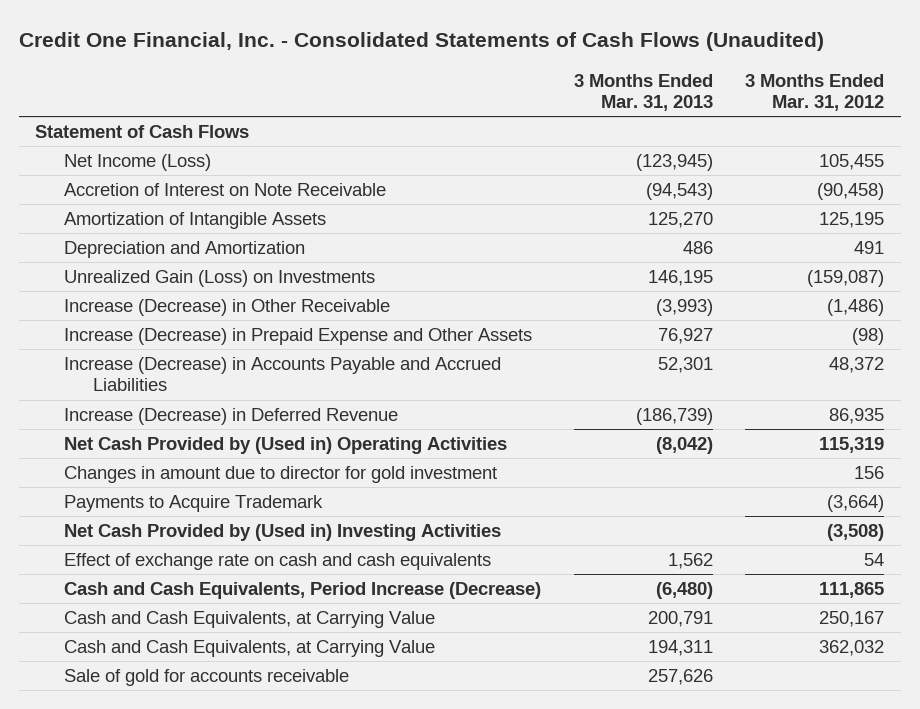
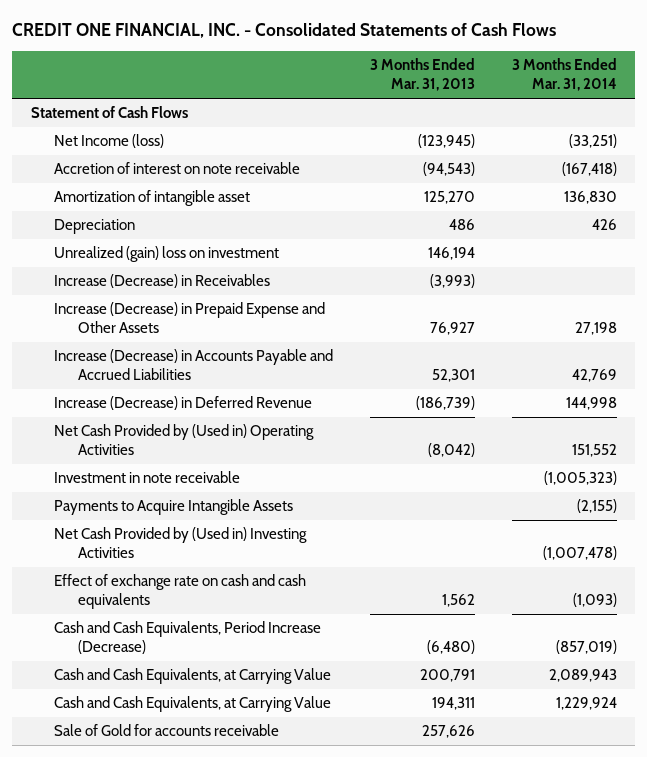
[19,32,825,52] Credit One Financial, Inc. - Consolidated Statements of Cash Flows (Unaudited) -> [12,22,557,38] CREDIT ONE FINANCIAL, INC. - Consolidated Statements of Cash Flows
[745,73,885,112] 3 Months Ended Mar. 31, 2012 -> none
none -> [511,58,617,92] 3 Months Ended Mar. 31, 2014
[64,153,212,171] Net Income (Loss) -> [54,134,165,149] Net Income (loss)
[64,182,387,196] Accretion of Interest on Note Receivable -> [54,162,301,175] Accretion of interest on note receivable
[64,211,327,229] Amortization of Intangible Assets -> [54,190,251,207] Amortization of intangible asset
[64,240,306,258] Depreciation and Amortization -> [54,219,136,235] Depreciation
[64,269,376,287] Unrealized Gain (Loss) on Investments -> [54,246,280,263] Unrealized (gain) loss on investment
[647,269,713,286] 146,195 -> [427,247,475,261] 146,194
[64,298,391,316] Increase (Decrease) in Other Receivable -> [54,274,271,289] Increase (Decrease) in Receivables
[64,465,498,483] Changes in amount due to director for gold investment -> none
none -> [54,471,241,484] Investment in note receivable
[64,494,324,512] Payments to Acquire Trademark -> [54,499,294,516] Payments to Acquire Intangible Assets
[64,668,350,686] Sale of gold for accounts receivable -> [54,724,280,737] Sale of Gold for accounts receivable

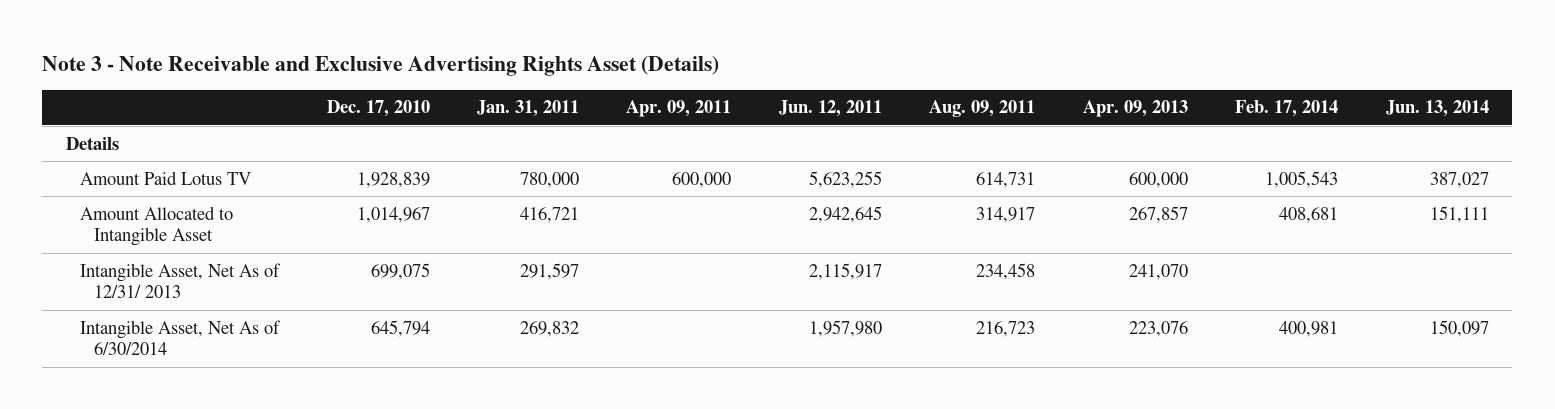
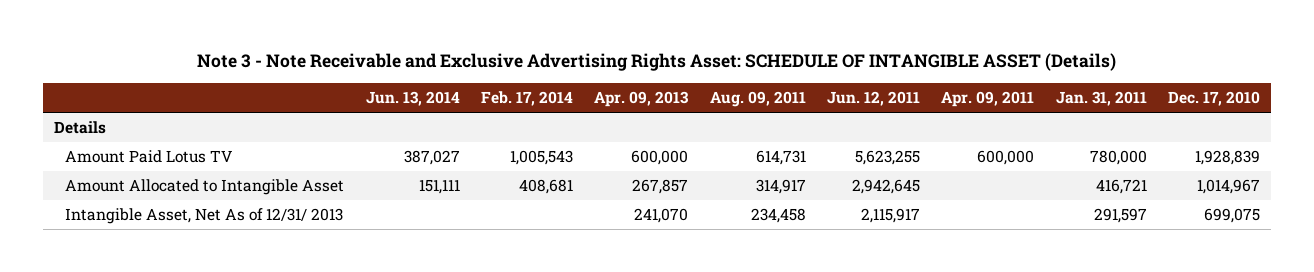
[42,56,720,77] Note 3 - Note Receivable and Exclusive Advertising Rights Asset (Details) -> [197,53,1117,72] Note 3 - Note Receivable and Exclusive Advertising Rights Asset: SCHEDULE OF INTANGIBLE ASSET (Details)
[80,319,282,356] Intangible Asset, Net As of 6/30/2014 -> none

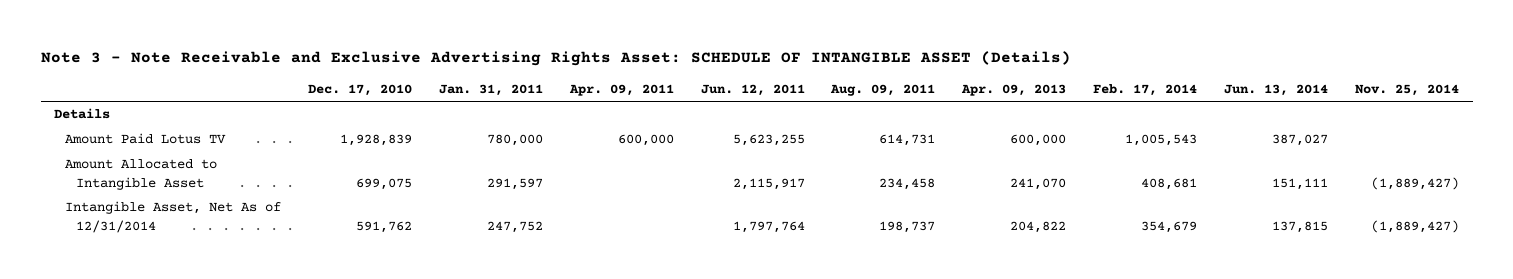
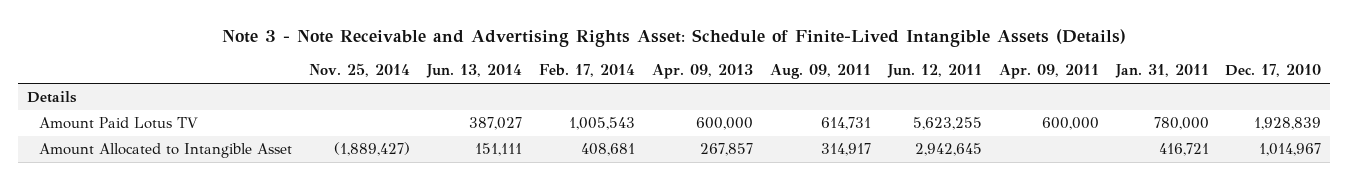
[40,51,1071,67] Note 3 - Note Receivable and Exclusive Advertising Rights Asset: SCHEDULE OF INTANGIBLE ASSET (Details) -> [222,28,1127,47] Note 3 - Note Receivable and Advertising Rights Asset: Schedule of Finite-Lived Intangible Assets (Details)
[64,201,281,233] Intangible Asset, Net As of 12/31/2014 -> none
[355,177,412,190] 699,075 -> [1259,143,1322,157] 1,014,967
[486,177,543,190] 291,597 -> [1158,143,1209,157] 416,721
[732,177,805,190] 2,115,917 -> [914,143,982,157] 2,942,645
[879,177,936,190] 234,458 -> [820,143,871,157] 314,917
[1010,177,1067,190] 241,070 -> [699,143,753,157] 267,857

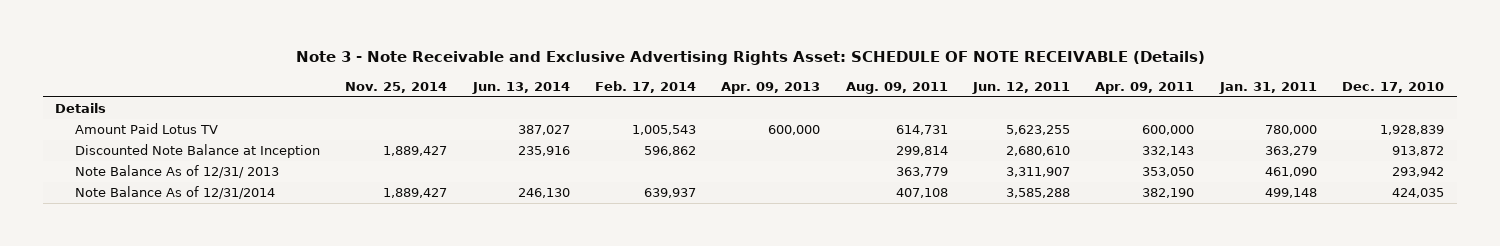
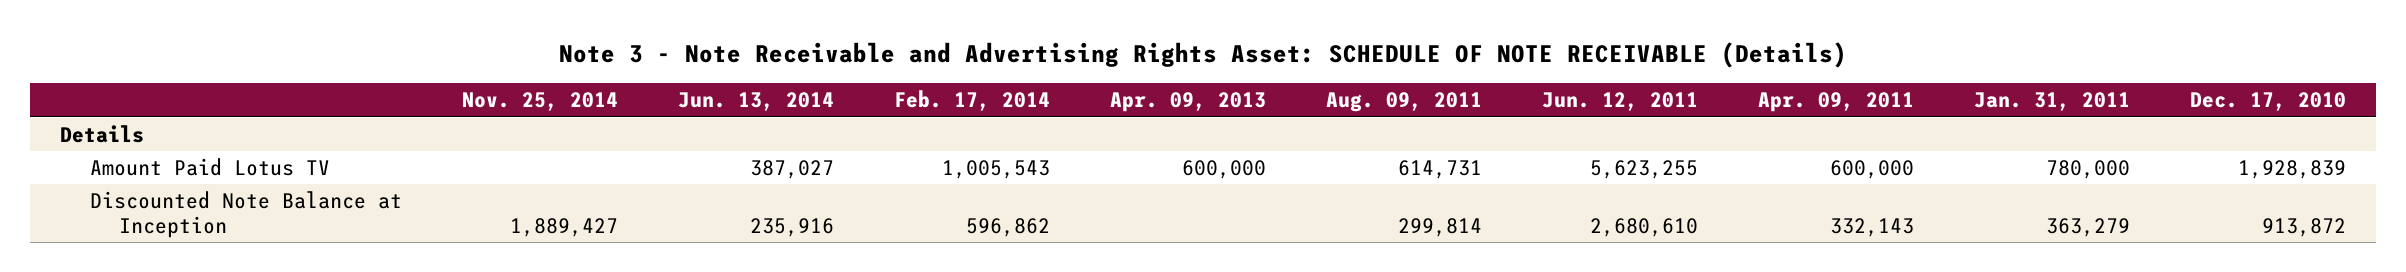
[295,51,1205,66] Note 3 - Note Receivable and Exclusive Advertising Rights Asset: SCHEDULE OF NOTE RECEIVABLE (Details) -> [559,42,1848,69] Note 3 - Note Receivable and Advertising Rights Asset: SCHEDULE OF NOTE RECEIVABLE (Details)
[74,165,279,179] Note Balance As of 12/31/ 2013 -> none
[74,186,275,200] Note Balance As of 12/31/2014 -> none

